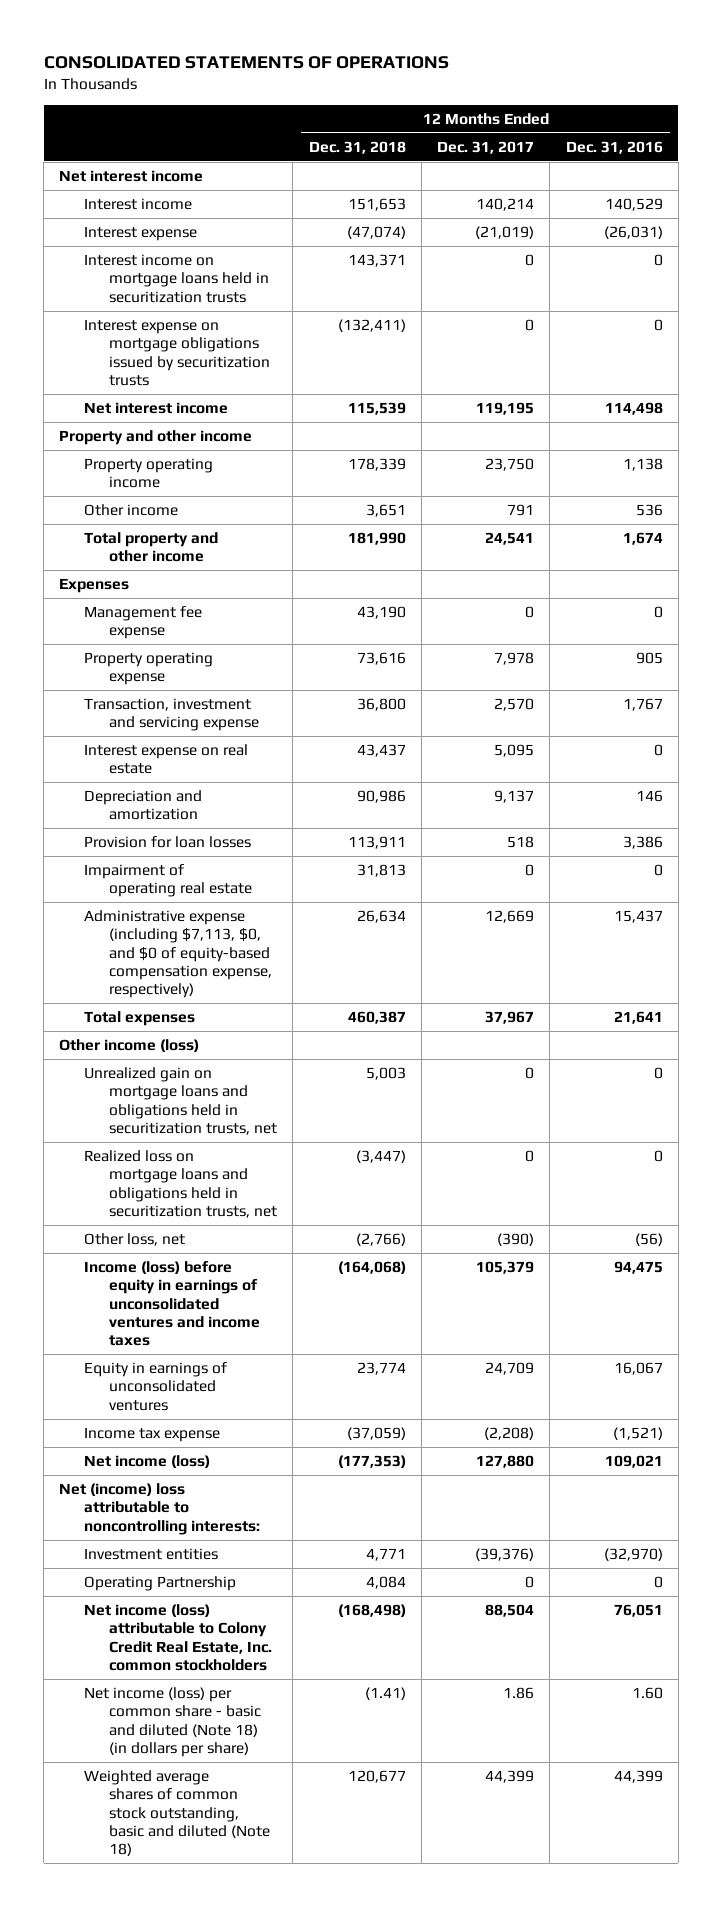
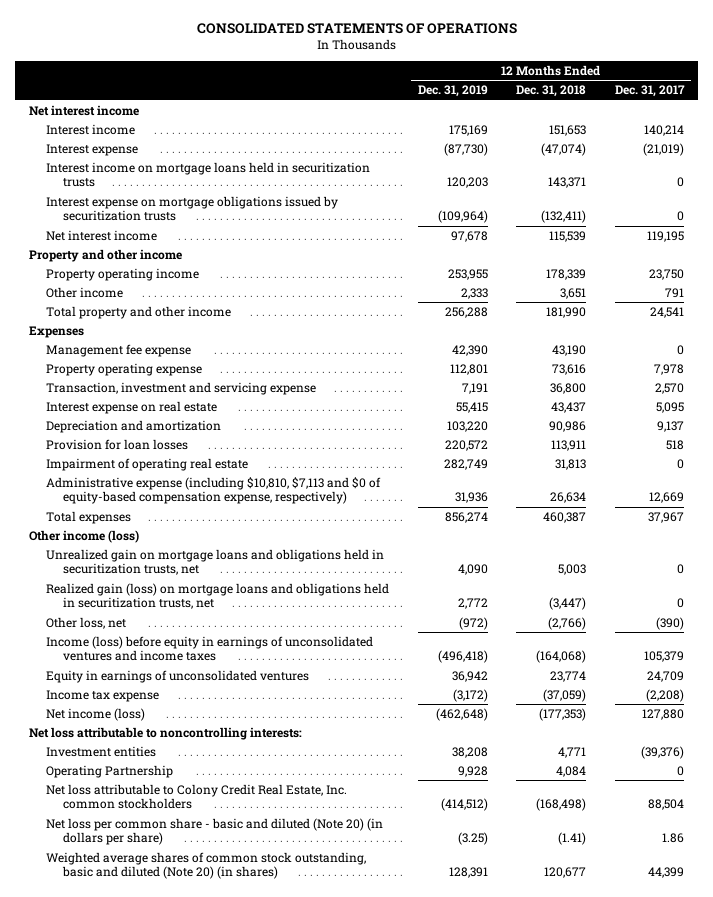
[565,140,663,154] Dec. 31, 2016 -> none
none -> [417,85,488,98] Dec. 31, 2019
[84,910,273,999] Administrative expense (including $7,113, $0, and $0 of equity-based compensation expense, respectively) -> [46,476,382,505] Administrative expense (including $10,810, $7,113 and $0 of equity-based compensation expense, respectively)
[84,1150,278,1218] Realized loss on mortgage loans and obligations held in securitization trusts, net -> [46,582,390,610] Realized gain (loss) on mortgage loans and obligations held in securitization trusts, net
[59,1483,261,1535] Net (income) loss attributable to noncontrolling interests: -> [29,726,303,740] Net loss attributable to noncontrolling interests:
[84,1604,273,1671] Net income (loss) attributable to Colony Credit Real Estate, Inc. common stockholders -> [46,783,348,810] Net loss attributable to Colony Credit Real Estate, Inc. common stockholders
[84,1687,262,1757] Net income (loss) per common share - basic and diluted (Note 18) (in dollars per share) -> [46,817,384,846] Net loss per common share - basic and diluted (Note 20) (in dollars per share)
[84,1770,271,1857] Weighted average shares of common stock outstanding, basic and diluted (Note 18) -> [46,851,367,880] Weighted average shares of common stock outstanding, basic and diluted (Note 20) (in shares)

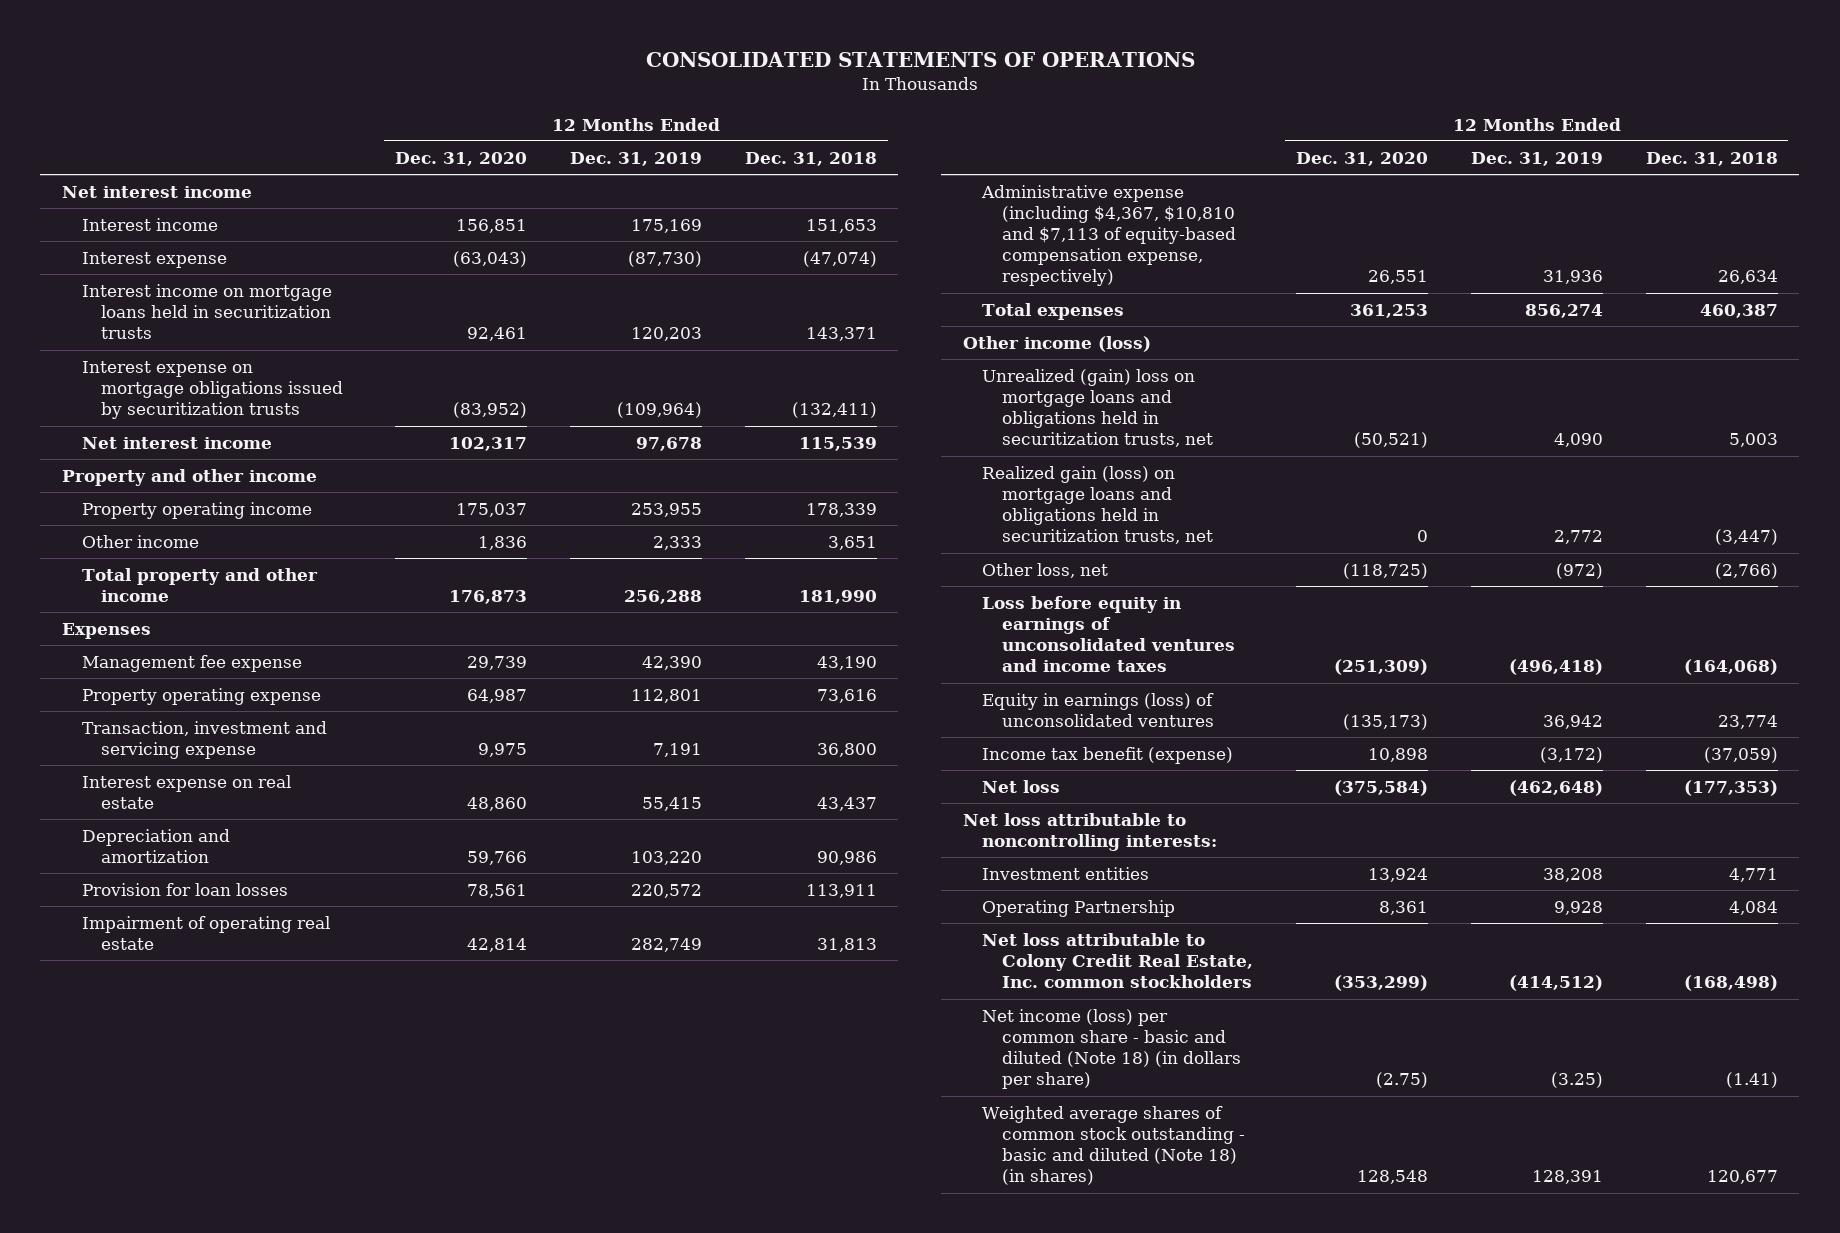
[614,85,685,98] Dec. 31, 2017 -> none
none -> [395,151,528,166] Dec. 31, 2020
[46,476,382,505] Administrative expense (including $10,810, $7,113 and $0 of equity-based compensation expense, respectively) -> [981,184,1237,287] Administrative expense (including $4,367, $10,810 and $7,113 of equity-based compensation expense, respectively)
[46,548,385,576] Unrealized gain on mortgage loans and obligations held in securitization trusts, net -> [982,368,1214,448] Unrealized (gain) loss on mortgage loans and obligations held in securitization trusts, net
[46,635,374,662] Income (loss) before equity in earnings of unconsolidated ventures and income taxes -> [982,595,1236,673] Loss before equity in earnings of unconsolidated ventures and income taxes
[46,669,310,683] Equity in earnings of unconsolidated ventures -> [982,692,1215,728] Equity in earnings (loss) of unconsolidated ventures
[46,689,160,702] Income tax expense -> [982,746,1234,764] Income tax benefit (expense)
[46,707,146,721] Net income (loss) -> [982,779,1061,793] Net loss
[46,817,384,846] Net loss per common share - basic and diluted (Note 20) (in dollars per share) -> [982,1008,1242,1090] Net income (loss) per common share - basic and diluted (Note 18) (in dollars per share)
[46,851,367,880] Weighted average shares of common stock outstanding, basic and diluted (Note 20) (in shares) -> [982,1105,1246,1186] Weighted average shares of common stock outstanding - basic and diluted (Note 18) (in shares)

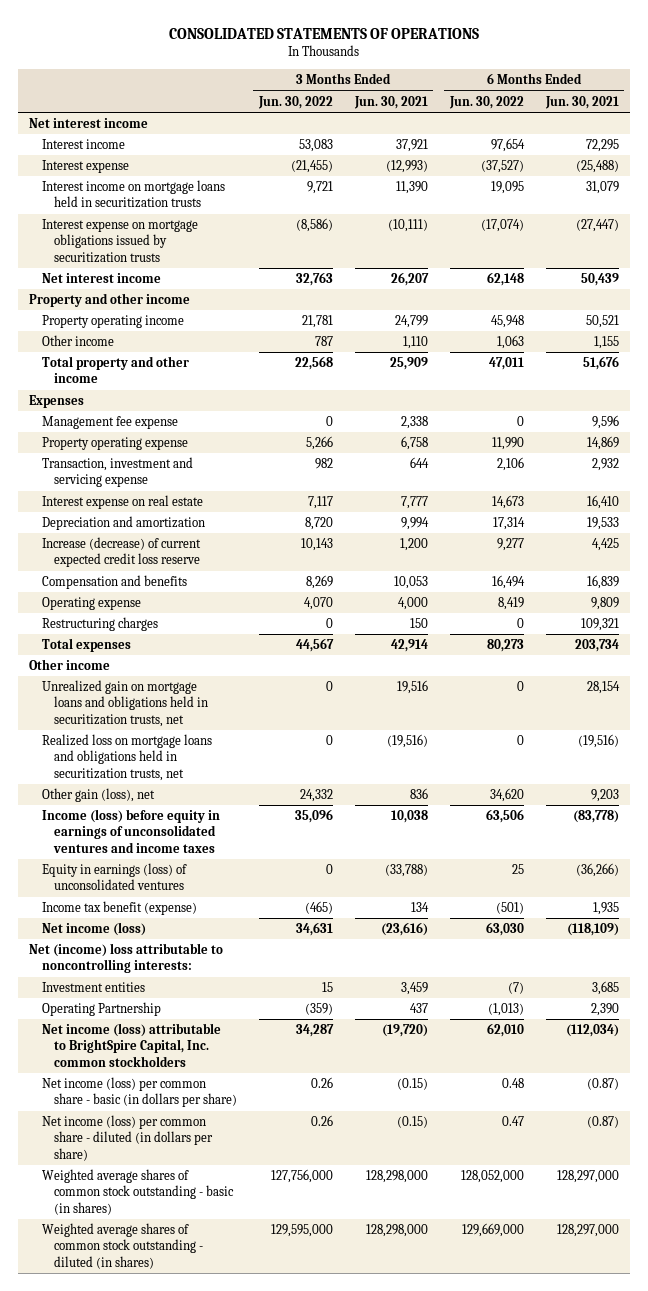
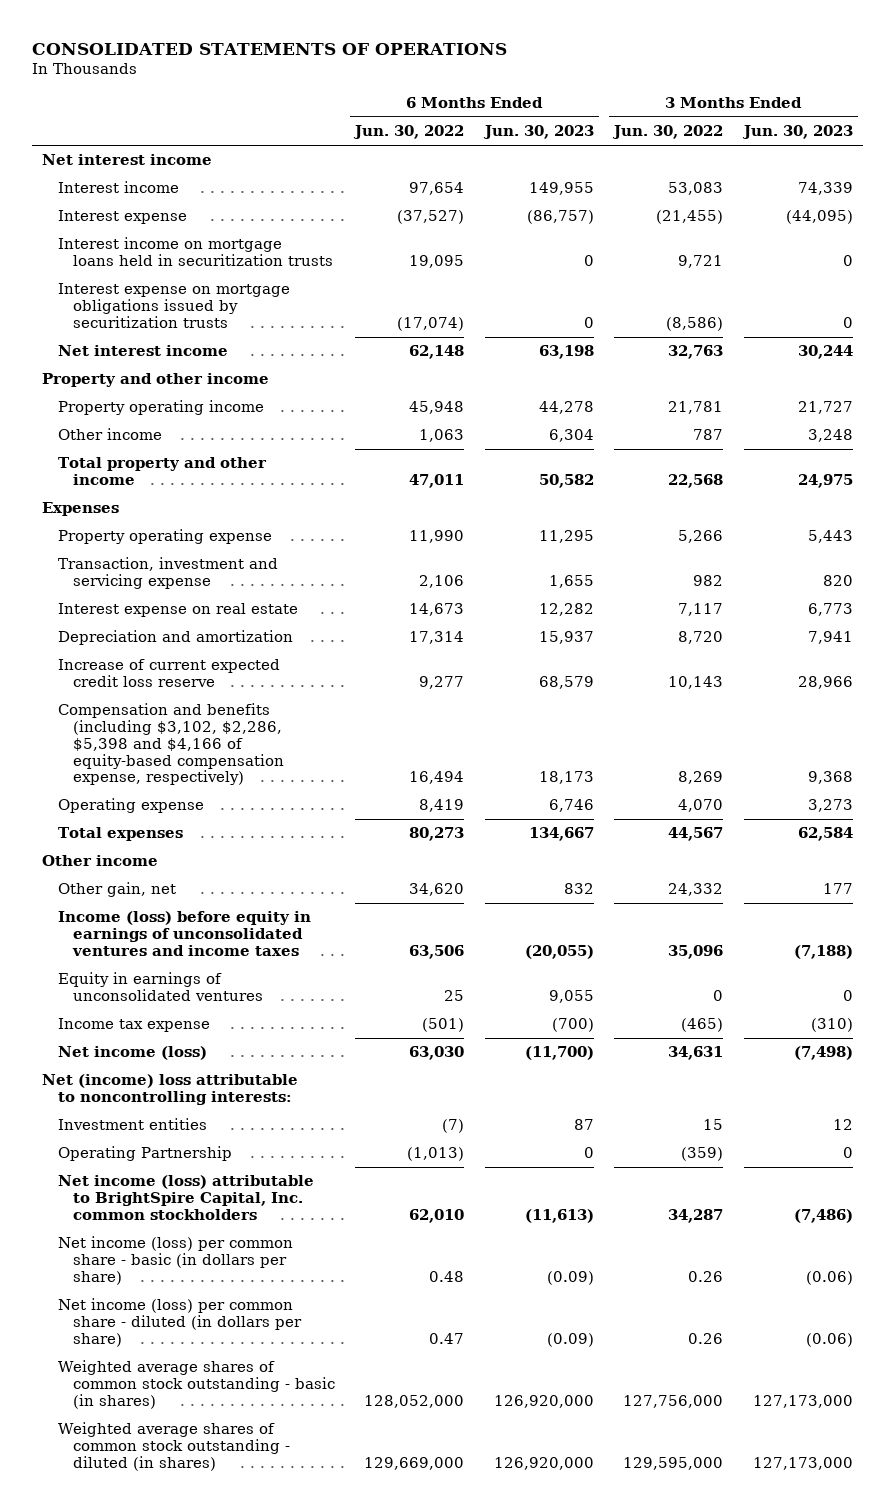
[353,95,428,109] Jun. 30, 2021 -> none
[544,95,619,109] Jun. 30, 2021 -> none
none -> [482,125,594,140] Jun. 30, 2023
none -> [741,125,853,140] Jun. 30, 2023
[41,416,178,430] Management fee expense -> none
[41,537,201,568] Increase (decrease) of current expected credit loss reserve -> [57,659,280,688] Increase of current expected credit loss reserve
[41,575,187,590] Compensation and benefits -> [57,703,284,786] Compensation and benefits (including $3,102, $2,286, $5,398 and $4,166 of equity-based compensation expense, respectively)
[41,617,158,632] Restructuring charges -> none
[41,680,209,727] Unrealized gain on mortgage loans and obligations held in securitization trusts, net -> none
[41,734,212,781] Realized loss on mortgage loans and obligations held in securitization trusts, net -> none
[41,788,155,803] Other gain (loss), net -> [57,882,176,898] Other gain, net
[41,863,187,891] Equity in earnings (loss) of unconsolidated ventures -> [57,972,263,1002] Equity in earnings of unconsolidated ventures
[41,901,197,916] Income tax benefit (expense) -> [57,1018,210,1033] Income tax expense

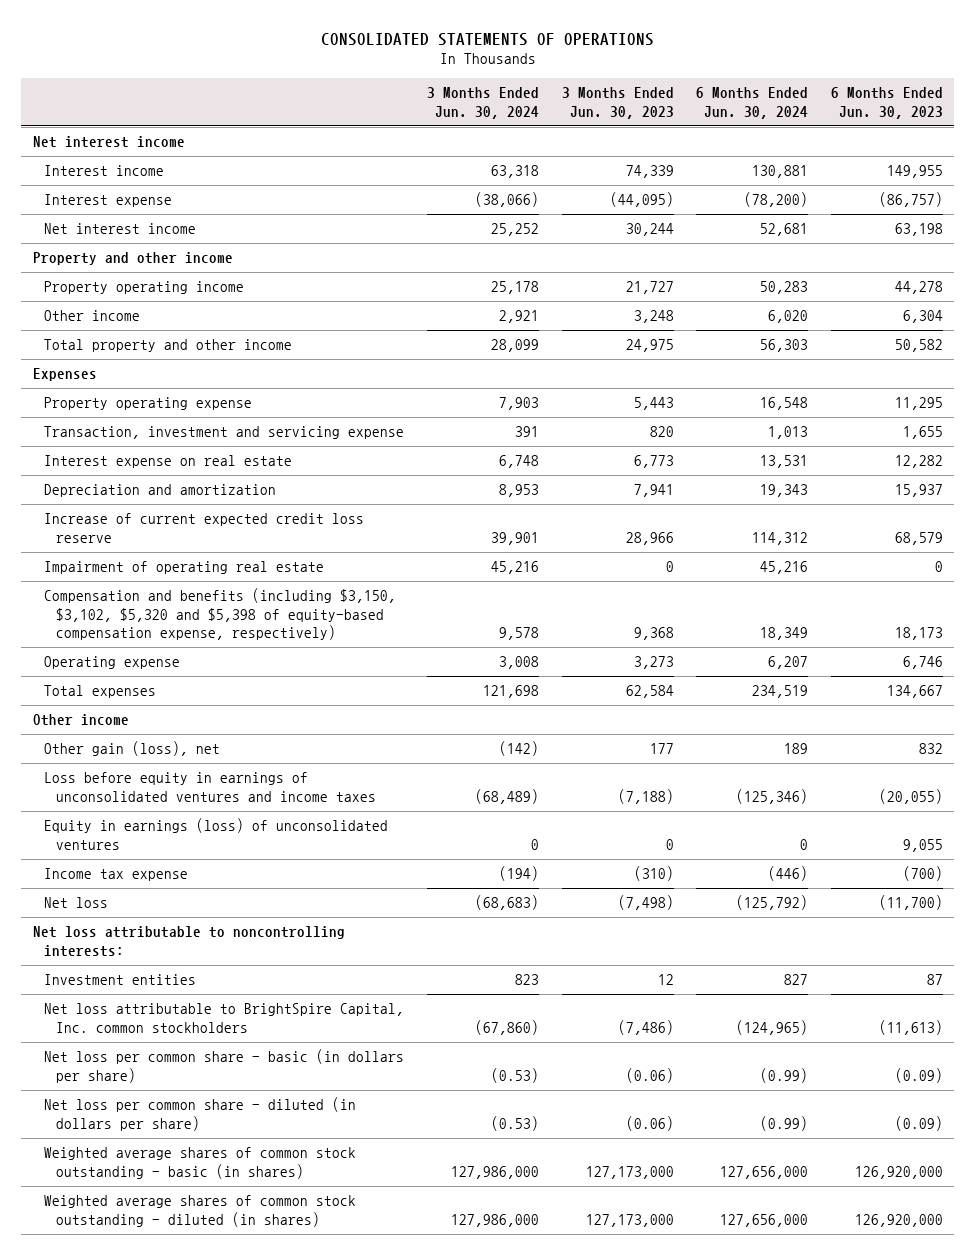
[353,125,465,140] Jun. 30, 2022 -> none
[612,125,724,140] Jun. 30, 2022 -> none
none -> [426,87,539,119] 3 Months Ended Jun. 30, 2024
none -> [696,87,809,119] 6 Months Ended Jun. 30, 2024
[57,237,333,267] Interest income on mortgage loans held in securitization trusts -> none
[57,283,290,328] Interest expense on mortgage obligations issued by securitization trusts -> none
none -> [44,561,325,575] Impairment of operating real estate
[57,703,284,786] Compensation and benefits (including $3,102, $2,286, $5,398 and $4,166 of equity-based compensation expense, respectively) -> [44,588,397,641] Compensation and benefits (including $3,150, $3,102, $5,320 and $5,398 of equity-based compensation expense, respectively)
[57,882,176,898] Other gain, net -> [44,741,221,757] Other gain (loss), net
[57,911,311,956] Income (loss) before equity in earnings of unconsolidated ventures and income taxes -> [44,772,377,802] Loss before equity in earnings of unconsolidated ventures and income taxes
[57,972,263,1002] Equity in earnings of unconsolidated ventures -> [44,818,389,850] Equity in earnings (loss) of unconsolidated ventures
[57,1046,207,1061] Net income (loss) -> [44,897,109,909] Net loss
[42,1074,299,1106] Net (income) loss attributable to noncontrolling interests: -> [32,926,345,957] Net loss attributable to noncontrolling interests:
[57,1146,232,1162] Operating Partnership -> none
[57,1175,314,1220] Net income (loss) attributable to BrightSpire Capital, Inc. common stockholders -> [44,1003,405,1033] Net loss attributable to BrightSpire Capital, Inc. common stockholders
[57,1236,293,1285] Net income (loss) per common share - basic (in dollars per share) -> [44,1049,405,1083] Net loss per common share - basic (in dollars per share)
[57,1298,302,1347] Net income (loss) per common share - diluted (in dollars per share) -> [44,1097,357,1131] Net loss per common share - diluted (in dollars per share)

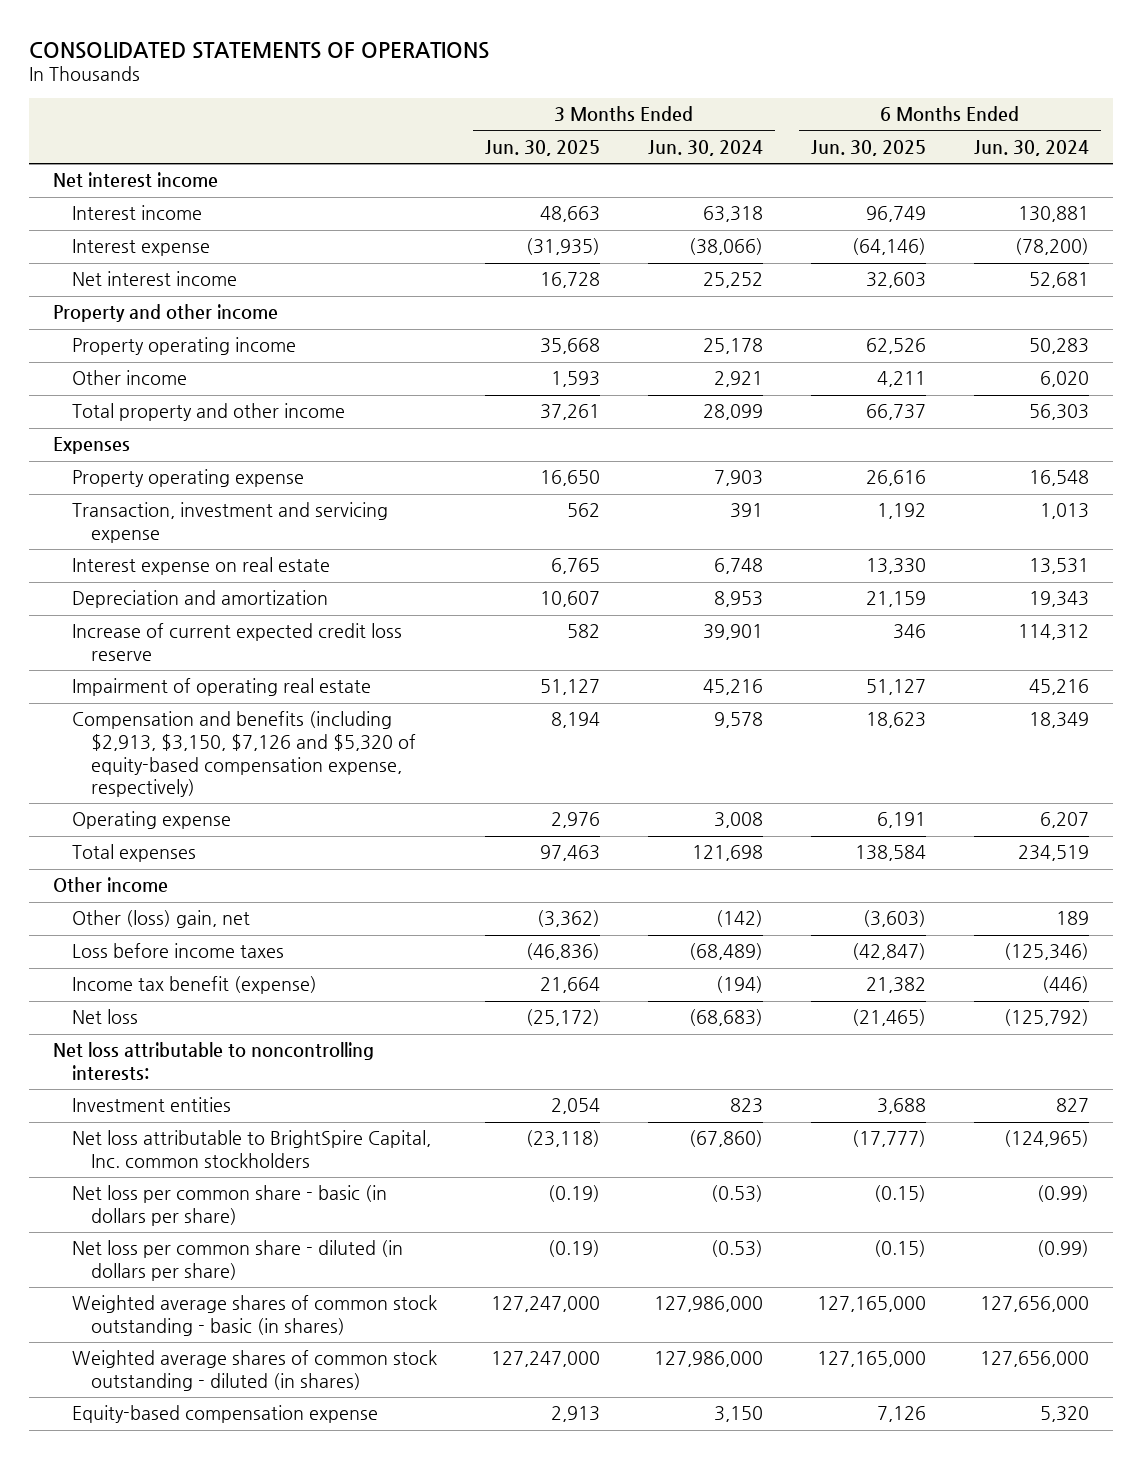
[561,87,674,119] 3 Months Ended Jun. 30, 2023 -> none
[830,87,943,119] 6 Months Ended Jun. 30, 2023 -> none
none -> [484,140,600,157] Jun. 30, 2025
none -> [811,140,927,157] Jun. 30, 2025
[44,588,397,641] Compensation and benefits (including $3,150, $3,102, $5,320 and $5,398 of equity-based compensation expense, respectively) -> [71,711,416,798] Compensation and benefits (including $2,913, $3,150, $7,126 and $5,320 of equity-based compensation expense, respectively)
[44,818,389,850] Equity in earnings (loss) of unconsolidated ventures -> none
[44,741,221,757] Other gain (loss), net -> [71,910,250,929] Other (loss) gain, net
[44,772,377,802] Loss before equity in earnings of unconsolidated ventures and income taxes -> [71,943,284,959] Loss before income taxes
[44,868,189,882] Income tax expense -> [71,976,317,995] Income tax benefit (expense)
none -> [71,1405,378,1424] Equity-based compensation expense

